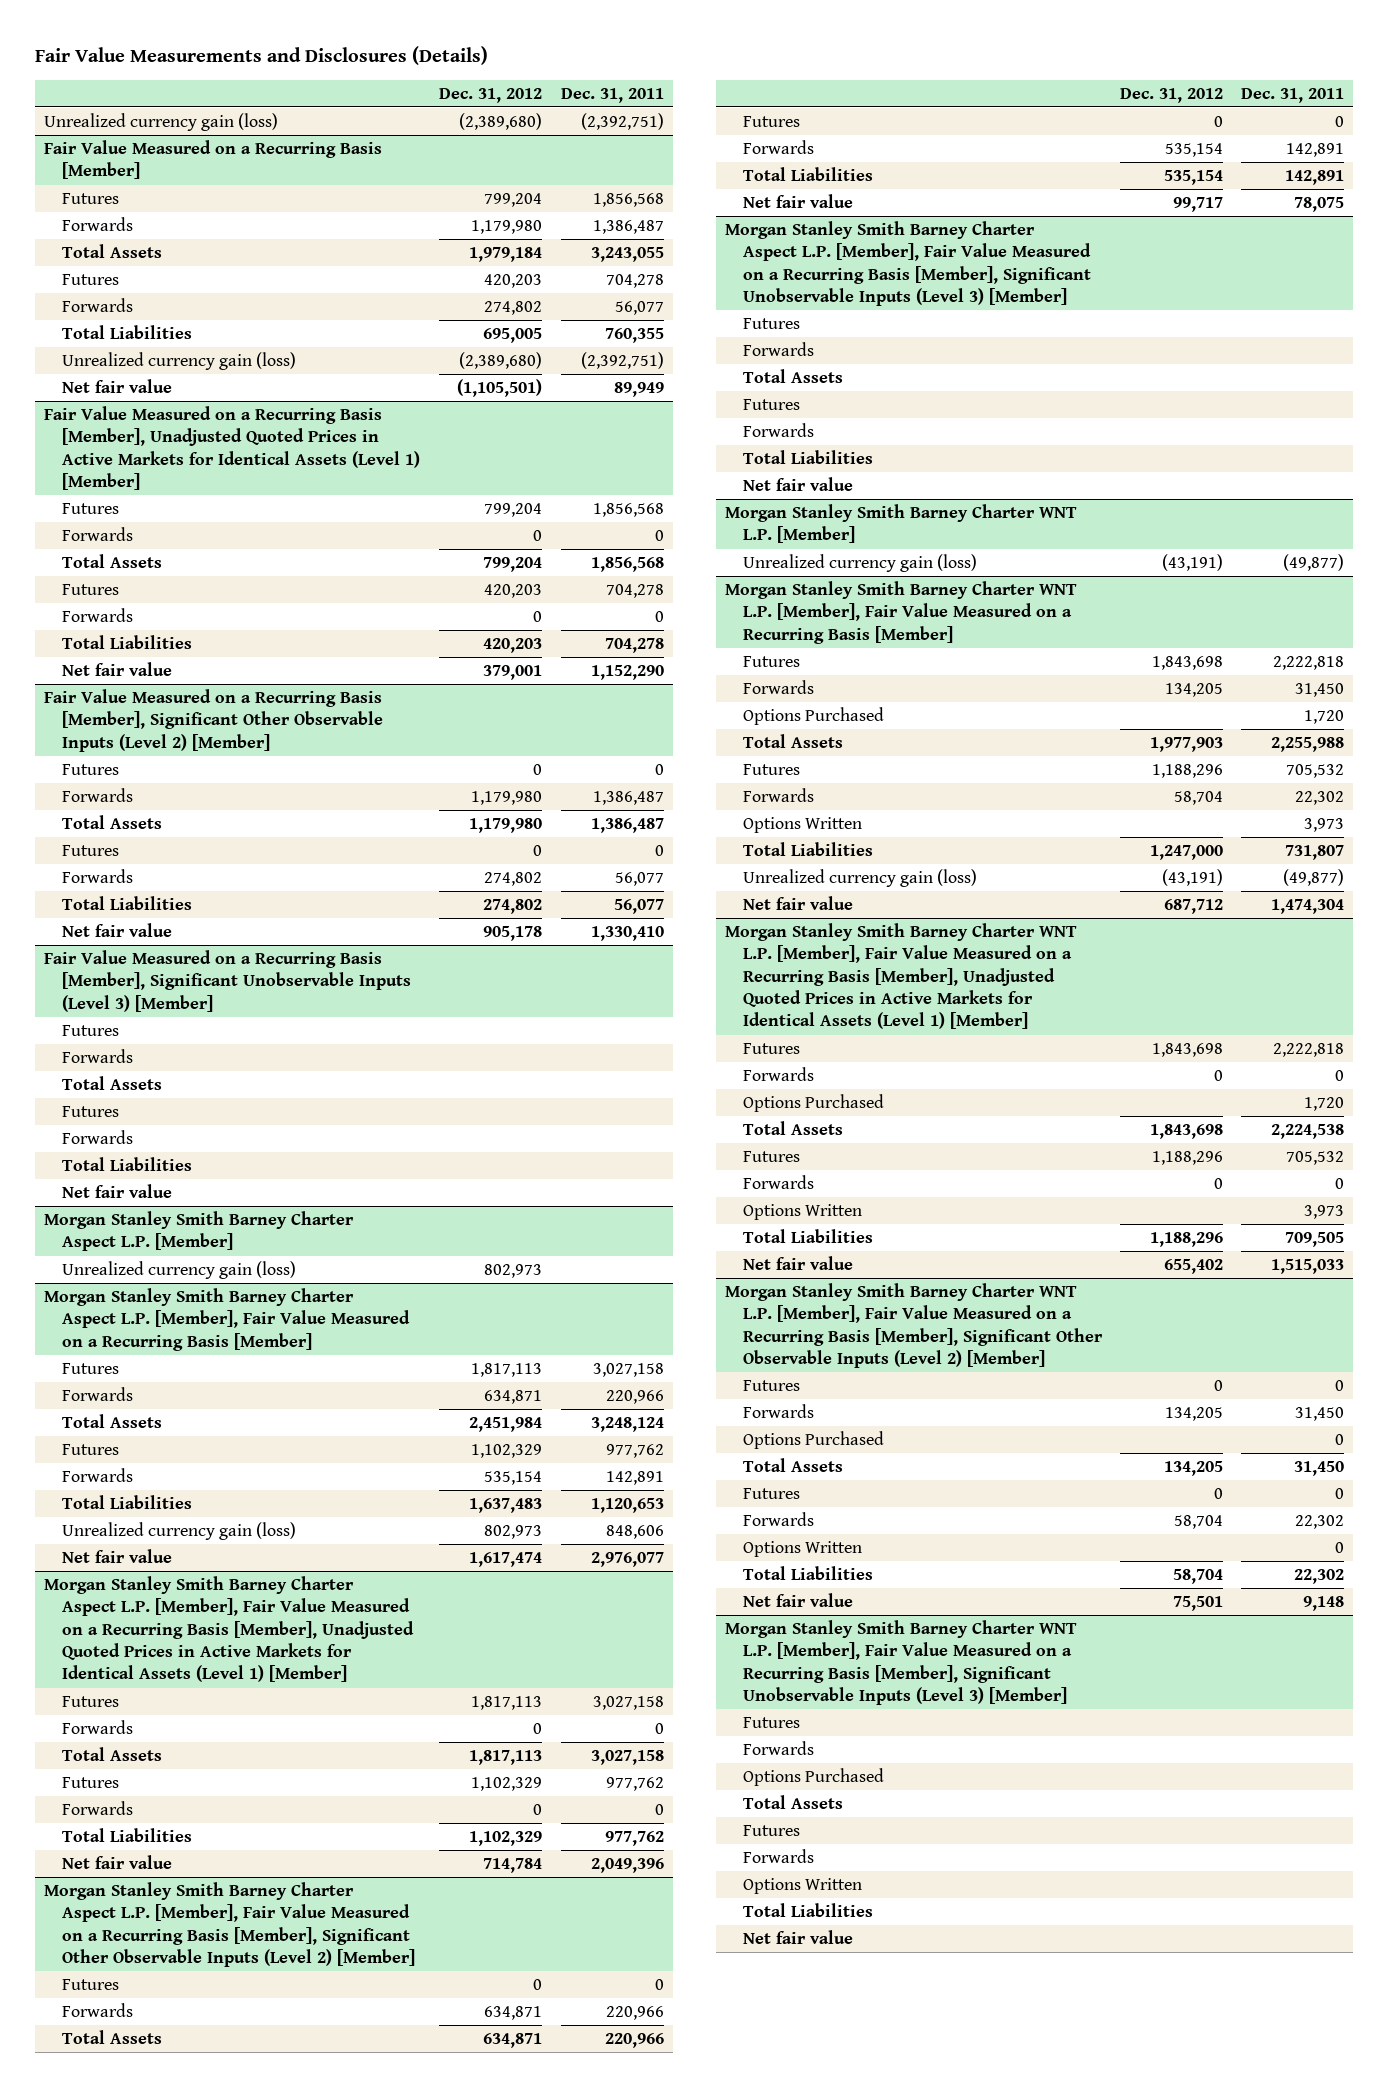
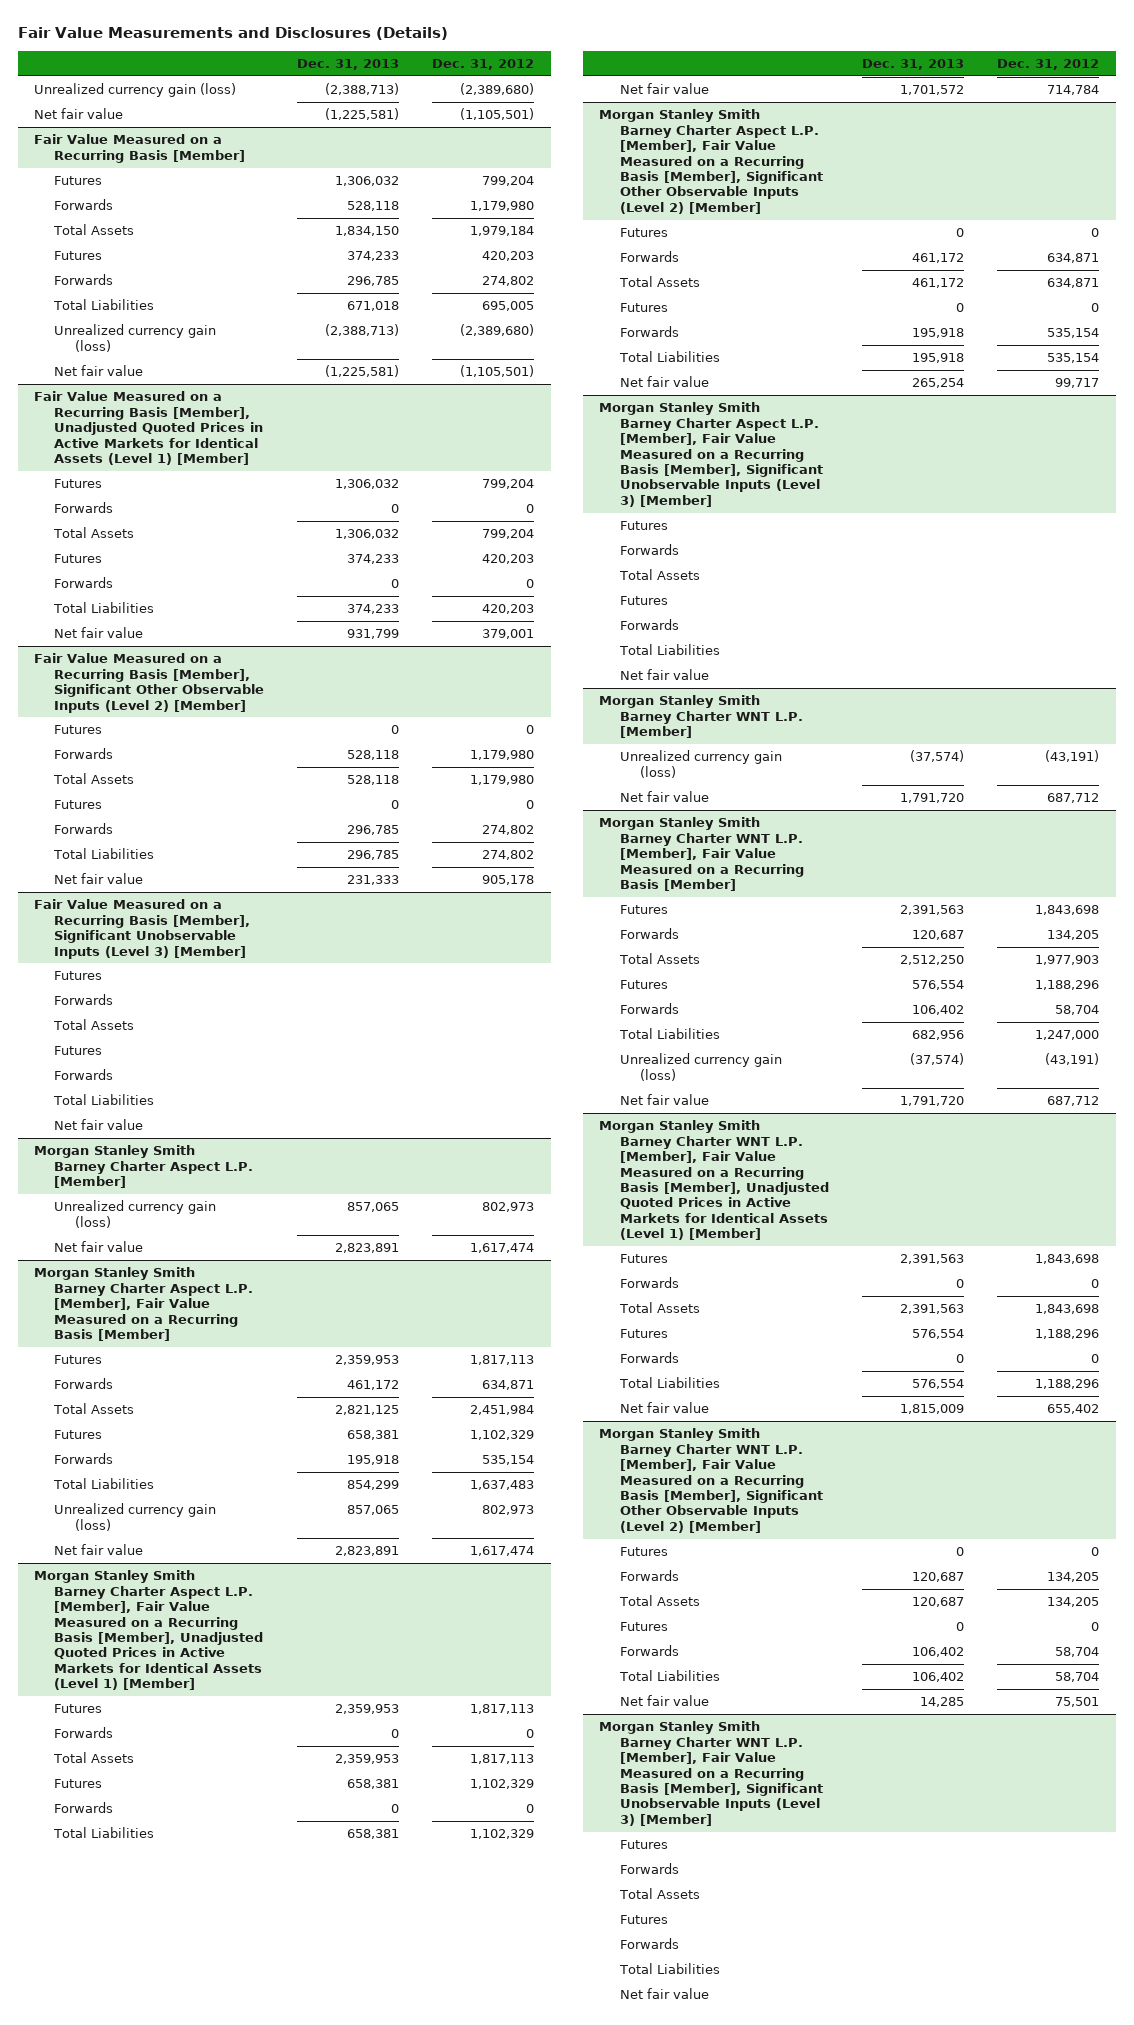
[560,87,664,103] Dec. 31, 2011 -> none
none -> [297,58,400,70] Dec. 31, 2013
none -> [34,108,124,120] Net fair value
none -> [54,1241,144,1253] Net fair value
none -> [619,791,709,803] Net fair value
[743,707,885,726] Options Purchased -> none
[743,817,863,834] Options Written -> none
[743,1094,885,1113] Options Purchased -> none
[743,1204,863,1221] Options Written -> none
[743,1431,885,1450] Options Purchased -> none
[743,1541,863,1558] Options Written -> none
[743,1768,885,1787] Options Purchased -> none
[743,1878,863,1895] Options Written -> none

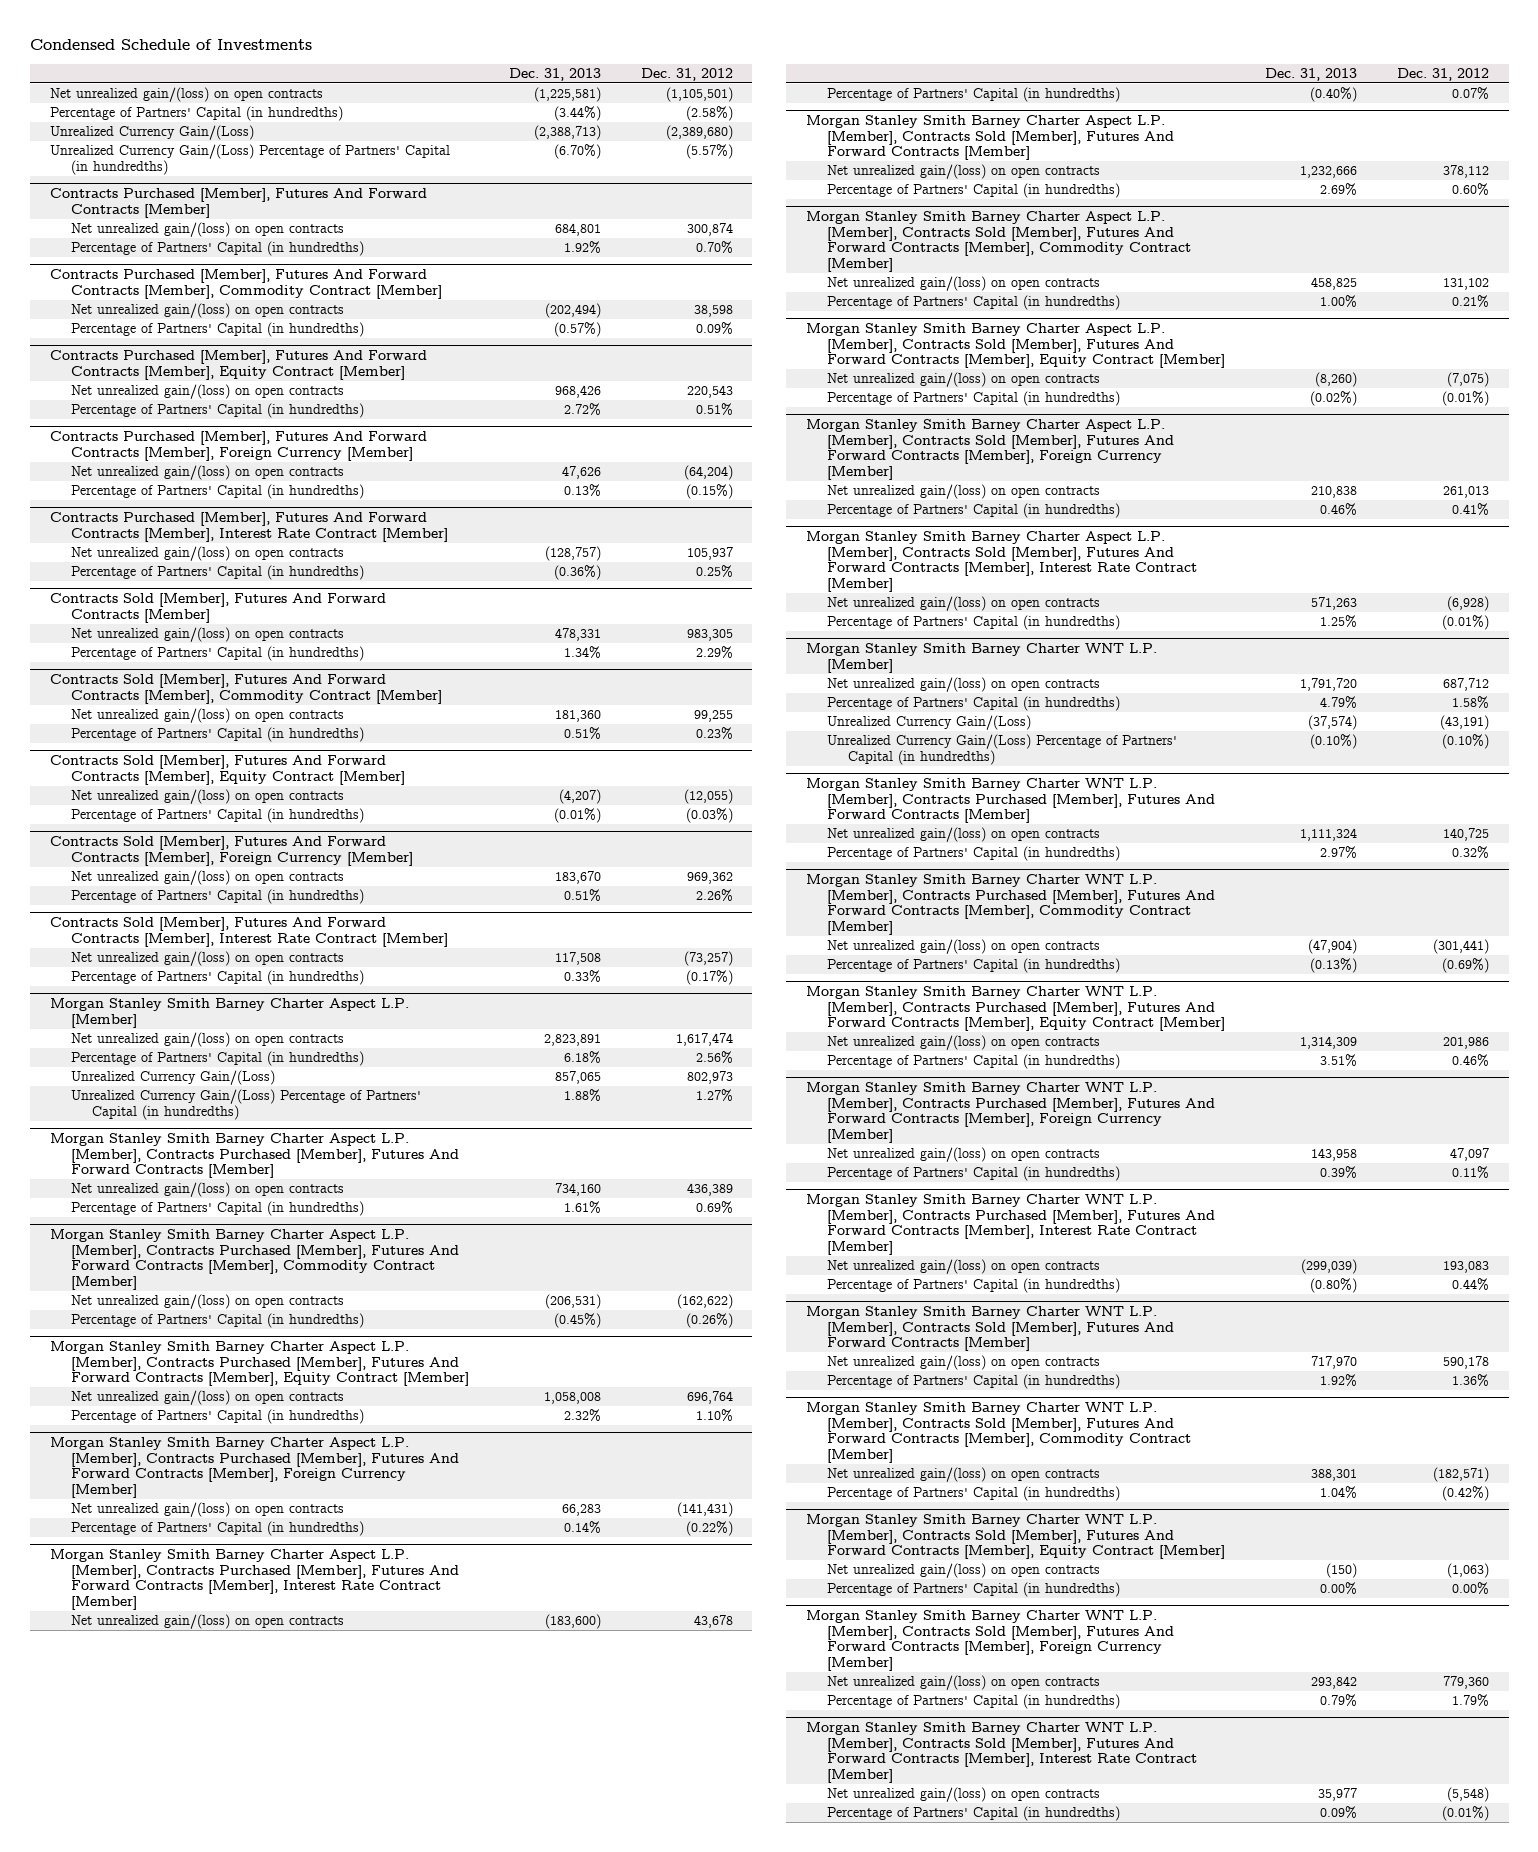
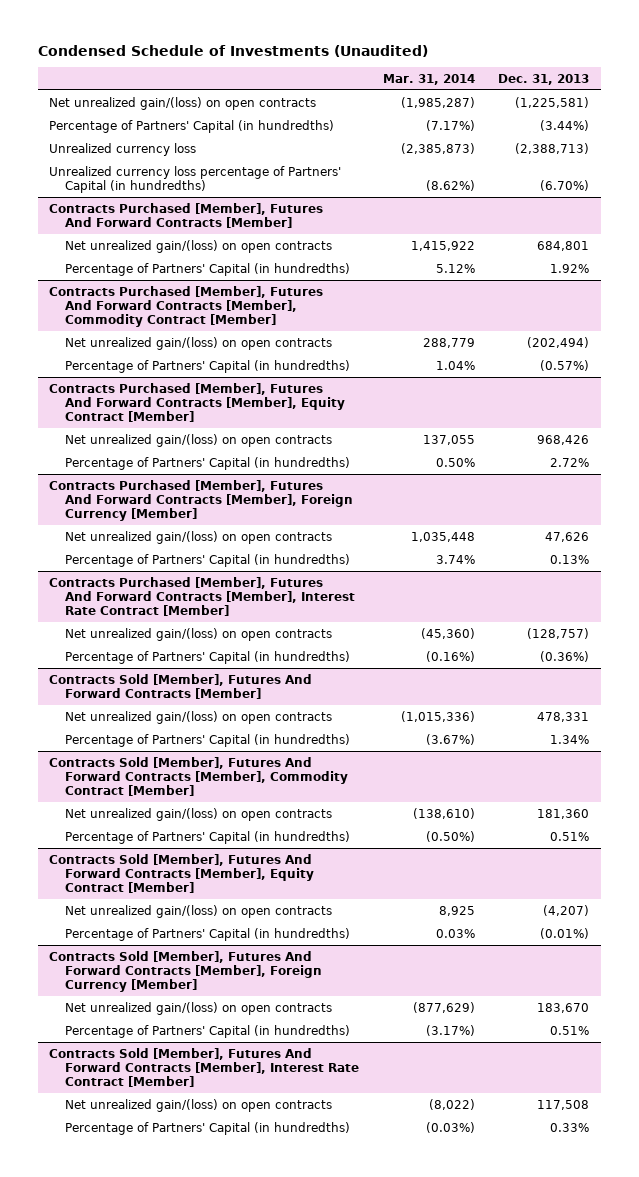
[29,39,312,51] Condensed Schedule of Investments -> [37,44,428,57] Condensed Schedule of Investments (Unaudited)
[640,67,733,81] Dec. 31, 2012 -> none
none -> [382,73,475,85] Mar. 31, 2014
[49,125,254,141] Unrealized Currency Gain/(Loss) -> [49,142,197,156] Unrealized currency loss
[49,144,450,175] Unrealized Currency Gain/(Loss) Percentage of Partners' Capital (in hundredths) -> [49,165,342,193] Unrealized currency loss percentage of Partners' Capital (in hundredths)
[49,997,409,1028] Morgan Stanley Smith Barney Charter Aspect L.P. [Member] -> none
[70,1032,344,1048] Net unrealized gain/(loss) on open contracts -> none
[70,1051,364,1067] Percentage of Partners' Capital (in hundredths) -> none
[70,1070,275,1086] Unrealized Currency Gain/(Loss) -> none
[70,1089,421,1120] Unrealized Currency Gain/(Loss) Percentage of Partners' Capital (in hundredths) -> none
[49,1132,459,1179] Morgan Stanley Smith Barney Charter Aspect L.P. [Member], Contracts Purchased [Member], Futures And Forward Contracts [Member] -> none
[70,1182,344,1198] Net unrealized gain/(loss) on open contracts -> none
[70,1201,364,1217] Percentage of Partners' Capital (in hundredths) -> none
[49,1228,459,1291] Morgan Stanley Smith Barney Charter Aspect L.P. [Member], Contracts Purchased [Member], Futures And Forward Contracts [Member], Commodity Contract [Member] -> none
[70,1294,344,1310] Net unrealized gain/(loss) on open contracts -> none
[70,1313,364,1329] Percentage of Partners' Capital (in hundredths) -> none
[49,1340,469,1387] Morgan Stanley Smith Barney Charter Aspect L.P. [Member], Contracts Purchased [Member], Futures And Forward Contracts [Member], Equity Contract [Member] -> none
[70,1390,344,1406] Net unrealized gain/(loss) on open contracts -> none
[70,1409,364,1425] Percentage of Partners' Capital (in hundredths) -> none
[49,1436,459,1499] Morgan Stanley Smith Barney Charter Aspect L.P. [Member], Contracts Purchased [Member], Futures And Forward Contracts [Member], Foreign Currency [Member] -> none
[70,1502,344,1518] Net unrealized gain/(loss) on open contracts -> none
[70,1521,364,1537] Percentage of Partners' Capital (in hundredths) -> none
[49,1548,459,1611] Morgan Stanley Smith Barney Charter Aspect L.P. [Member], Contracts Purchased [Member], Futures And Forward Contracts [Member], Interest Rate Contract [Member] -> none
[70,1614,344,1630] Net unrealized gain/(loss) on open contracts -> none
[826,87,1120,103] Percentage of Partners' Capital (in hundredths) -> none
[805,114,1174,161] Morgan Stanley Smith Barney Charter Aspect L.P. [Member], Contracts Sold [Member], Futures And Forward Contracts [Member] -> none
[826,164,1100,180] Net unrealized gain/(loss) on open contracts -> none
[826,183,1120,199] Percentage of Partners' Capital (in hundredths) -> none
[805,210,1191,273] Morgan Stanley Smith Barney Charter Aspect L.P. [Member], Contracts Sold [Member], Futures And Forward Contracts [Member], Commodity Contract [Member] -> none
[826,276,1100,292] Net unrealized gain/(loss) on open contracts -> none
[826,295,1120,311] Percentage of Partners' Capital (in hundredths) -> none
[805,322,1225,369] Morgan Stanley Smith Barney Charter Aspect L.P. [Member], Contracts Sold [Member], Futures And Forward Contracts [Member], Equity Contract [Member] -> none
[826,372,1100,388] Net unrealized gain/(loss) on open contracts -> none
[826,391,1120,407] Percentage of Partners' Capital (in hundredths) -> none
[805,418,1174,481] Morgan Stanley Smith Barney Charter Aspect L.P. [Member], Contracts Sold [Member], Futures And Forward Contracts [Member], Foreign Currency [Member] -> none
[826,484,1100,500] Net unrealized gain/(loss) on open contracts -> none
[826,503,1120,519] Percentage of Partners' Capital (in hundredths) -> none
[805,530,1197,593] Morgan Stanley Smith Barney Charter Aspect L.P. [Member], Contracts Sold [Member], Futures And Forward Contracts [Member], Interest Rate Contract [Member] -> none
[826,596,1100,612] Net unrealized gain/(loss) on open contracts -> none
[826,615,1120,631] Percentage of Partners' Capital (in hundredths) -> none
[805,642,1157,673] Morgan Stanley Smith Barney Charter WNT L.P. [Member] -> none
[826,677,1100,693] Net unrealized gain/(loss) on open contracts -> none
[826,696,1120,712] Percentage of Partners' Capital (in hundredths) -> none
[826,715,1031,731] Unrealized Currency Gain/(Loss) -> none
[826,734,1177,765] Unrealized Currency Gain/(Loss) Percentage of Partners' Capital (in hundredths) -> none
[805,777,1215,824] Morgan Stanley Smith Barney Charter WNT L.P. [Member], Contracts Purchased [Member], Futures And Forward Contracts [Member] -> none
[826,827,1100,843] Net unrealized gain/(loss) on open contracts -> none
[826,846,1120,862] Percentage of Partners' Capital (in hundredths) -> none
[805,873,1215,936] Morgan Stanley Smith Barney Charter WNT L.P. [Member], Contracts Purchased [Member], Futures And Forward Contracts [Member], Commodity Contract [Member] -> none
[826,939,1100,955] Net unrealized gain/(loss) on open contracts -> none
[826,958,1120,974] Percentage of Partners' Capital (in hundredths) -> none
[805,985,1225,1032] Morgan Stanley Smith Barney Charter WNT L.P. [Member], Contracts Purchased [Member], Futures And Forward Contracts [Member], Equity Contract [Member] -> none
[826,1035,1100,1051] Net unrealized gain/(loss) on open contracts -> none
[826,1054,1120,1070] Percentage of Partners' Capital (in hundredths) -> none
[805,1081,1215,1144] Morgan Stanley Smith Barney Charter WNT L.P. [Member], Contracts Purchased [Member], Futures And Forward Contracts [Member], Foreign Currency [Member] -> none
[826,1147,1100,1163] Net unrealized gain/(loss) on open contracts -> none
[826,1166,1120,1182] Percentage of Partners' Capital (in hundredths) -> none
[805,1193,1215,1256] Morgan Stanley Smith Barney Charter WNT L.P. [Member], Contracts Purchased [Member], Futures And Forward Contracts [Member], Interest Rate Contract [Member] -> none
[826,1259,1100,1275] Net unrealized gain/(loss) on open contracts -> none
[826,1278,1120,1294] Percentage of Partners' Capital (in hundredths) -> none
[805,1305,1174,1352] Morgan Stanley Smith Barney Charter WNT L.P. [Member], Contracts Sold [Member], Futures And Forward Contracts [Member] -> none
[826,1355,1100,1371] Net unrealized gain/(loss) on open contracts -> none
[826,1374,1120,1390] Percentage of Partners' Capital (in hundredths) -> none
[805,1401,1191,1464] Morgan Stanley Smith Barney Charter WNT L.P. [Member], Contracts Sold [Member], Futures And Forward Contracts [Member], Commodity Contract [Member] -> none
[826,1467,1100,1483] Net unrealized gain/(loss) on open contracts -> none
[826,1486,1120,1502] Percentage of Partners' Capital (in hundredths) -> none
[805,1513,1225,1560] Morgan Stanley Smith Barney Charter WNT L.P. [Member], Contracts Sold [Member], Futures And Forward Contracts [Member], Equity Contract [Member] -> none
[826,1563,1100,1579] Net unrealized gain/(loss) on open contracts -> none
[826,1582,1120,1598] Percentage of Partners' Capital (in hundredths) -> none
[805,1609,1174,1672] Morgan Stanley Smith Barney Charter WNT L.P. [Member], Contracts Sold [Member], Futures And Forward Contracts [Member], Foreign Currency [Member] -> none
[826,1675,1100,1691] Net unrealized gain/(loss) on open contracts -> none
[826,1694,1120,1710] Percentage of Partners' Capital (in hundredths) -> none
[805,1721,1197,1784] Morgan Stanley Smith Barney Charter WNT L.P. [Member], Contracts Sold [Member], Futures And Forward Contracts [Member], Interest Rate Contract [Member] -> none
[826,1787,1100,1803] Net unrealized gain/(loss) on open contracts -> none
[826,1806,1120,1822] Percentage of Partners' Capital (in hundredths) -> none

